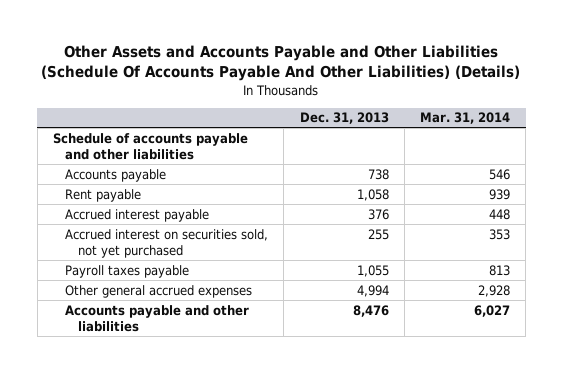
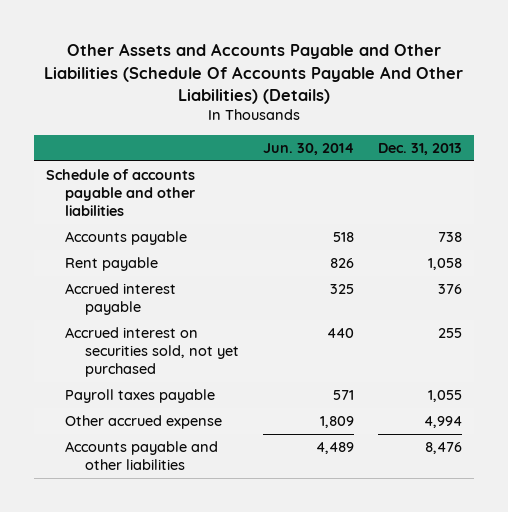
[419,112,510,125] Mar. 31, 2014 -> none
none -> [262,142,354,155] Jun. 30, 2014
[65,284,253,298] Other general accrued expenses -> [65,415,223,430] Other accrued expense

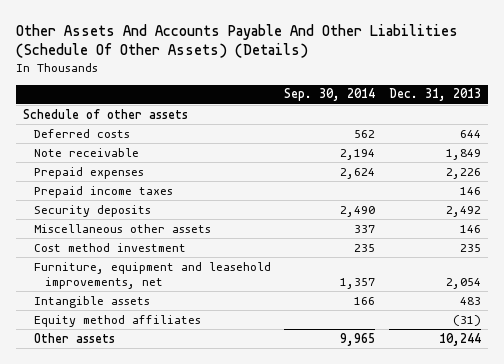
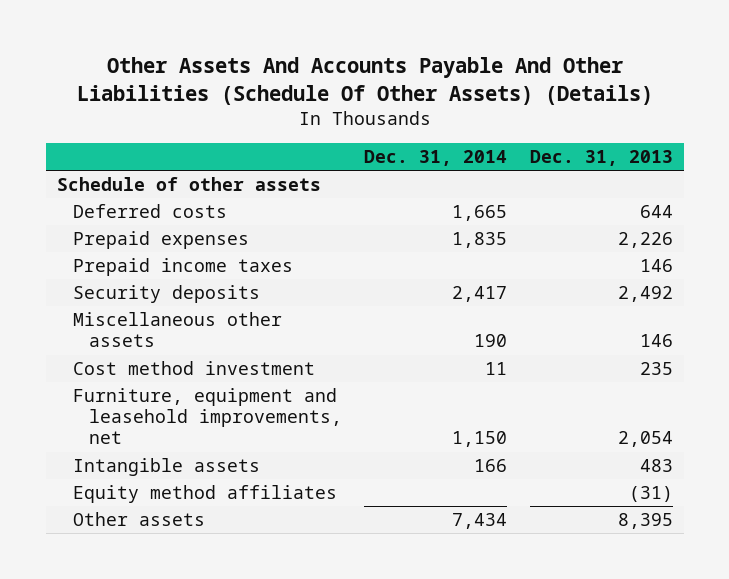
[284,88,376,102] Sep. 30, 2014 -> none
none -> [364,149,508,166] Dec. 31, 2014
[33,147,139,157] Note receivable -> none
[438,332,481,346] 10,244 -> [617,513,673,530] 8,395

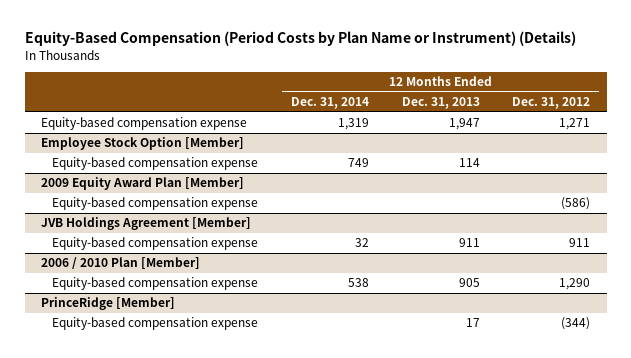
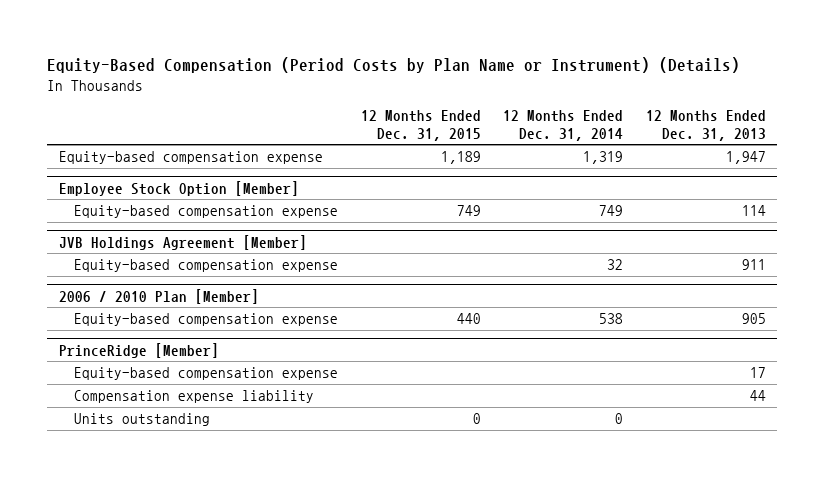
[512,97,591,110] Dec. 31, 2012 -> none
none -> [360,110,481,141] 12 Months Ended Dec. 31, 2015
[41,177,245,191] 2009 Equity Award Plan [Member] -> none
[51,197,258,211] Equity-based compensation expense -> none
none -> [74,389,315,403] Compensation expense liability
none -> [74,412,211,426] Units outstanding

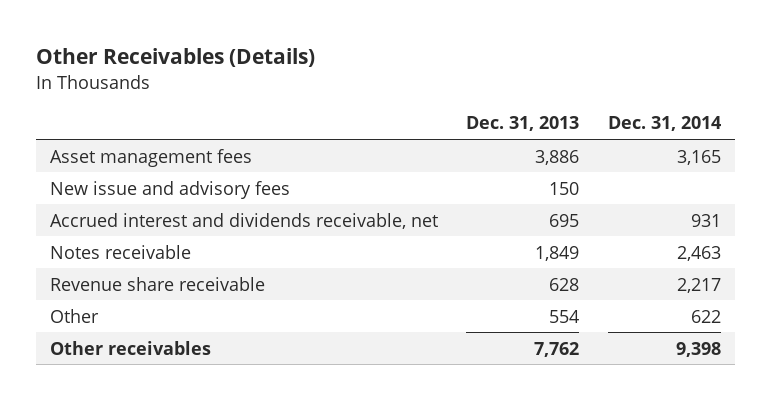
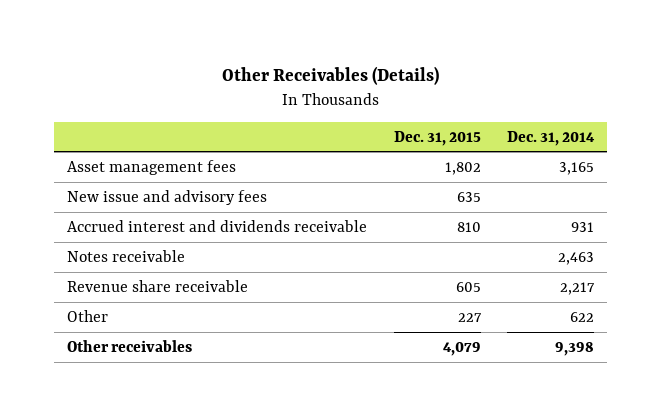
[466,116,580,132] Dec. 31, 2013 -> none
none -> [393,130,481,146] Dec. 31, 2015
[50,212,439,229] Accrued interest and dividends receivable, net -> [67,219,368,232] Accrued interest and dividends receivable

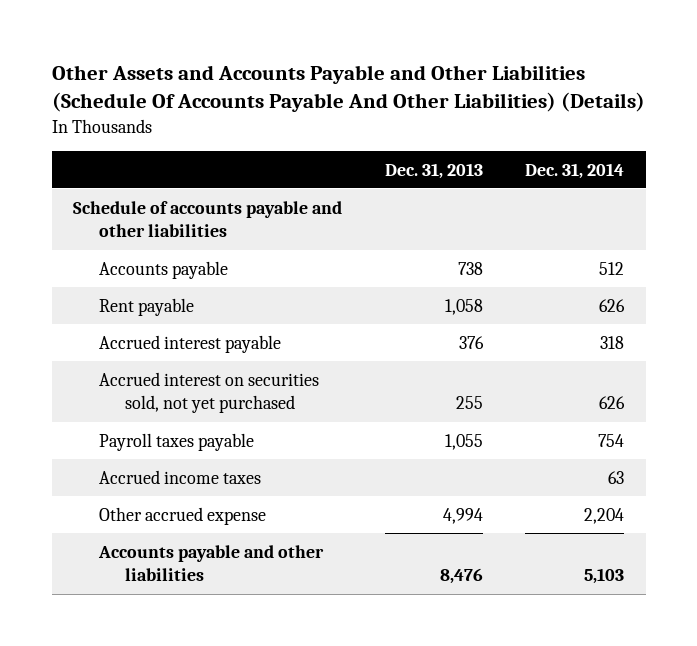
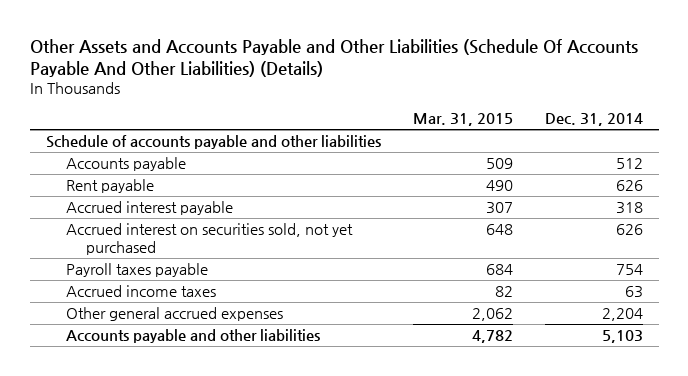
[384,162,483,179] Dec. 31, 2013 -> none
none -> [412,113,513,127] Mar. 31, 2015
[98,506,266,525] Other accrued expense -> [65,306,283,321] Other general accrued expenses

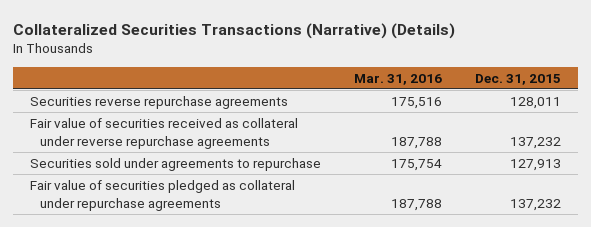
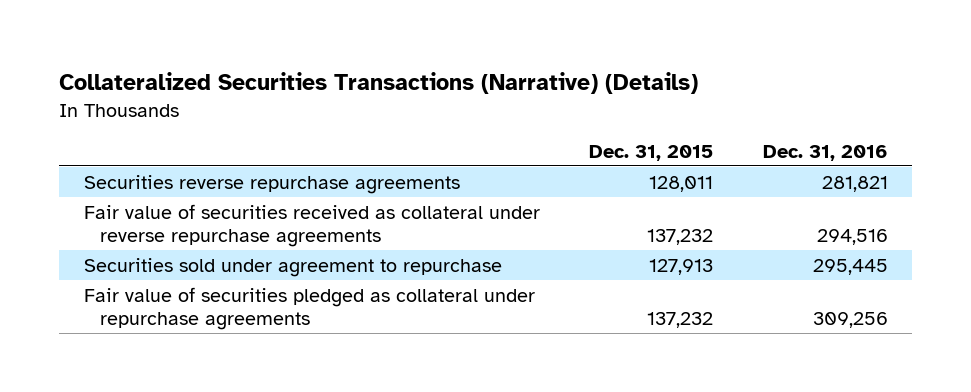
[354,73,443,85] Mar. 31, 2016 -> none
none -> [762,144,888,161] Dec. 31, 2016
[29,157,321,171] Securities sold under agreements to repurchase -> [83,257,502,277] Securities sold under agreement to repurchase

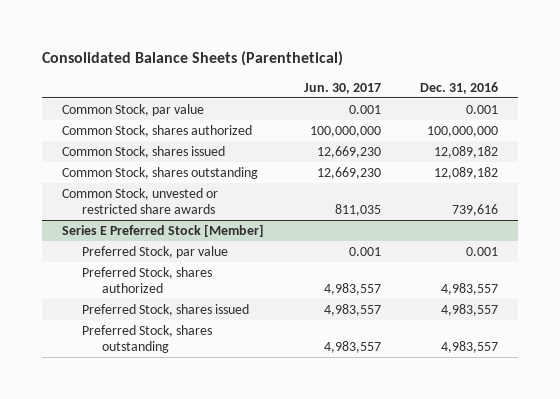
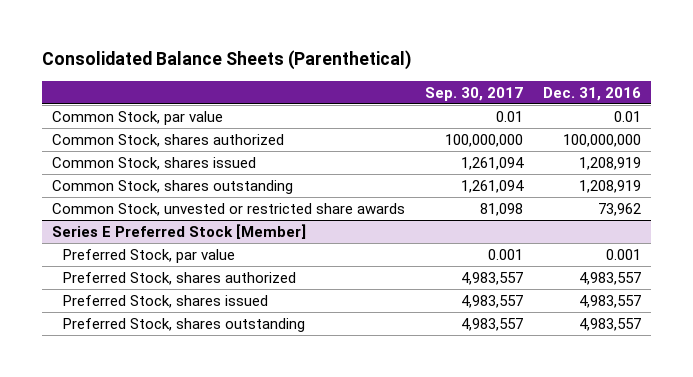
[303,82,381,94] Jun. 30, 2017 -> none
none -> [424,86,523,101] Sep. 30, 2017
[466,104,499,114] 0.001 -> [613,110,641,122] 0.01
[434,145,499,158] 12,089,182 -> [578,156,641,170] 1,208,919
[434,166,499,179] 12,089,182 -> [578,179,641,193] 1,208,919
[452,204,499,217] 739,616 -> [597,202,641,216] 73,962

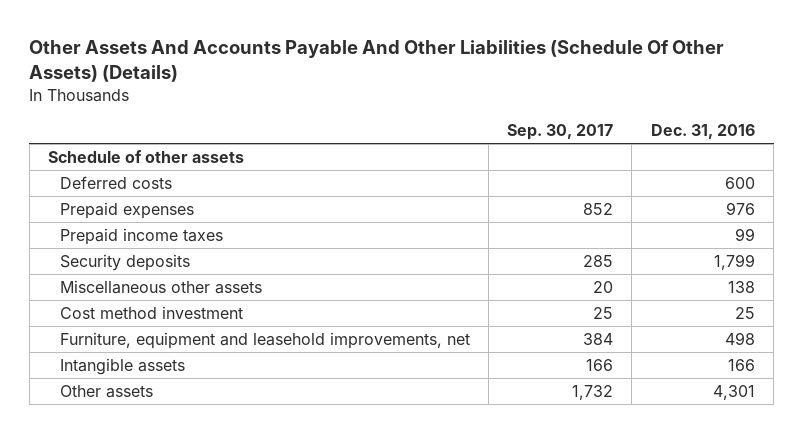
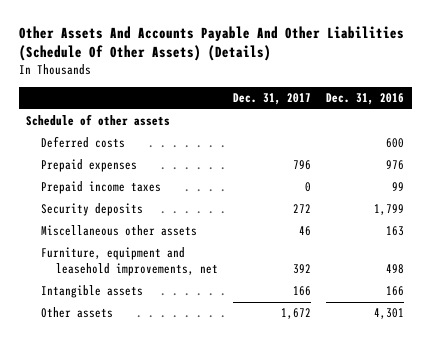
[507,124,614,141] Sep. 30, 2017 -> none
none -> [233,93,312,106] Dec. 31, 2017
[59,305,243,319] Cost method investment -> none
[727,280,755,293] 138 -> [386,226,405,237] 163

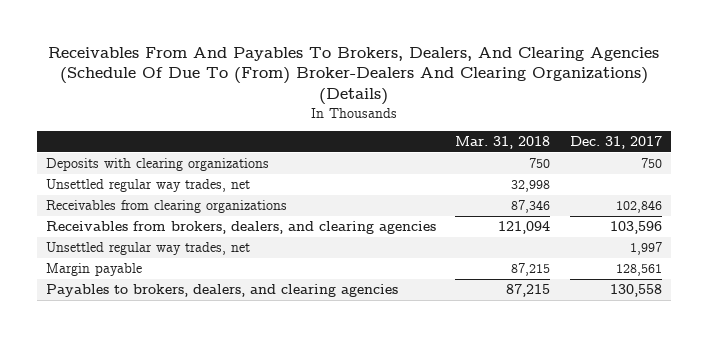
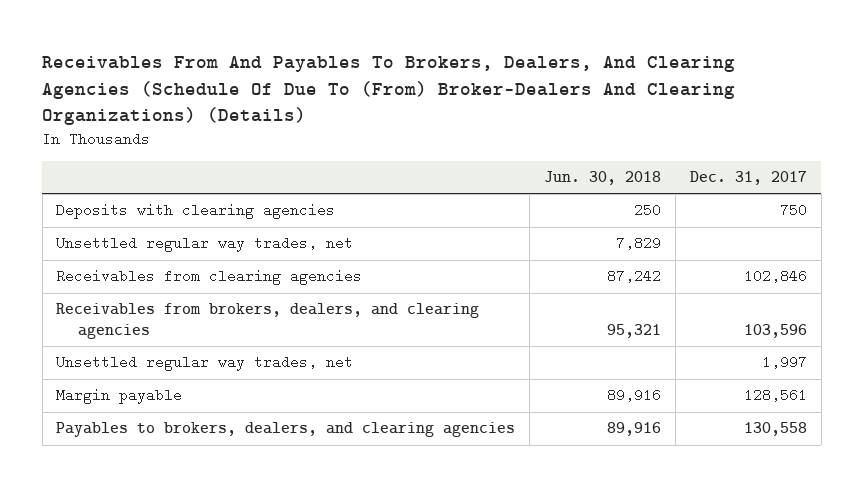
[455,136,551,150] Mar. 31, 2018 -> none
none -> [544,171,662,186] Jun. 30, 2018
[46,158,270,172] Deposits with clearing organizations -> [56,203,336,220] Deposits with clearing agencies
[46,200,288,214] Receivables from clearing organizations -> [56,269,363,286] Receivables from clearing agencies

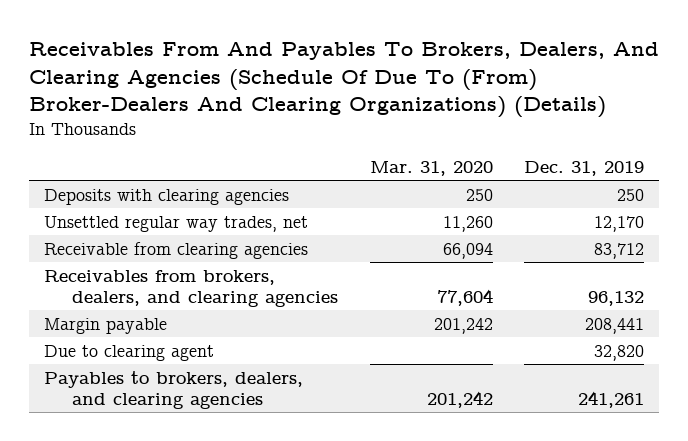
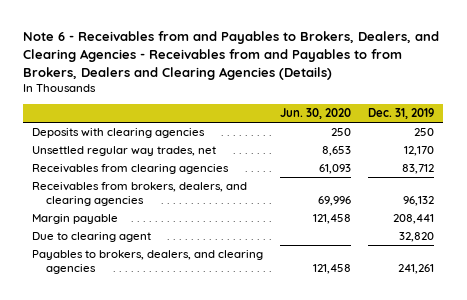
[28,42,659,119] Receivables From And Payables To Brokers, Dealers, And Clearing Agencies (Schedule Of Due To (From) Broker-Dealers And Clearing Organizations) (Details) -> [23,31,440,80] Note 6 - Receivables from and Payables to Brokers, Dealers, and Clearing Agencies - Receivables from and Payables to from Brokers, Dealers and Clearing Agencies (Details)
[369,160,493,176] Mar. 31, 2020 -> none
none -> [280,108,352,120] Jun. 30, 2020
[44,241,309,259] Receivable from clearing agencies -> [32,164,230,175] Receivables from clearing agencies

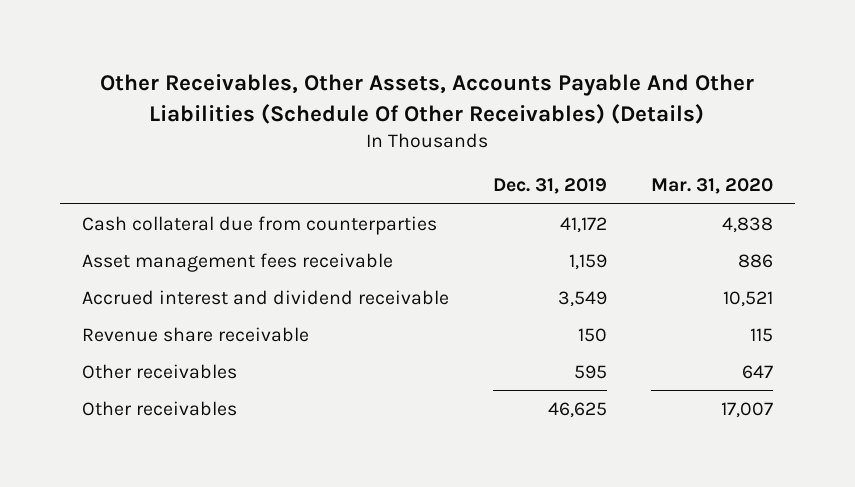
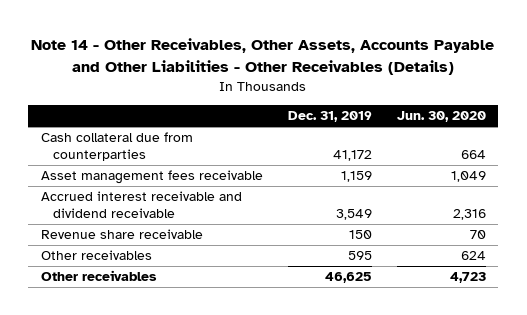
[100,74,755,124] Other Receivables, Other Assets, Accounts Payable And Other Liabilities (Schedule Of Other Receivables) (Details) -> [31,38,495,75] Note 14 - Other Receivables, Other Assets, Accounts Payable and Other Liabilities - Other Receivables (Details)
[651,178,774,195] Mar. 31, 2020 -> none
none -> [396,111,486,123] Jun. 30, 2020
[81,289,449,305] Accrued interest and dividend receivable -> [40,191,242,218] Accrued interest receivable and dividend receivable

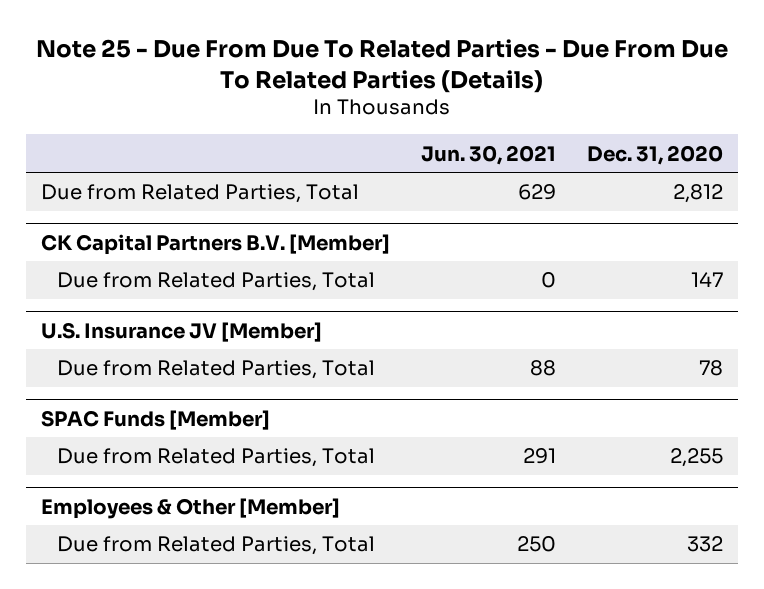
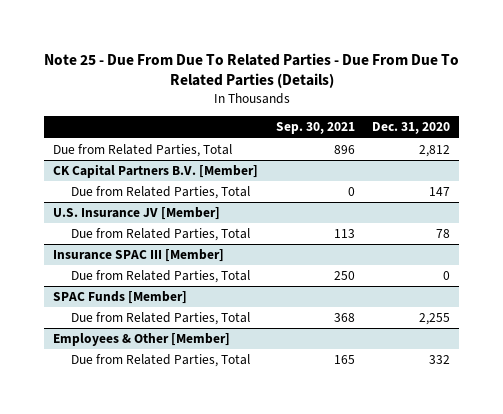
[420,144,556,165] Jun. 30, 2021 -> none
none -> [275,122,355,135] Sep. 30, 2021
none -> [52,249,224,263] Insurance SPAC III [Member]
none -> [71,270,251,284] Due from Related Parties, Total

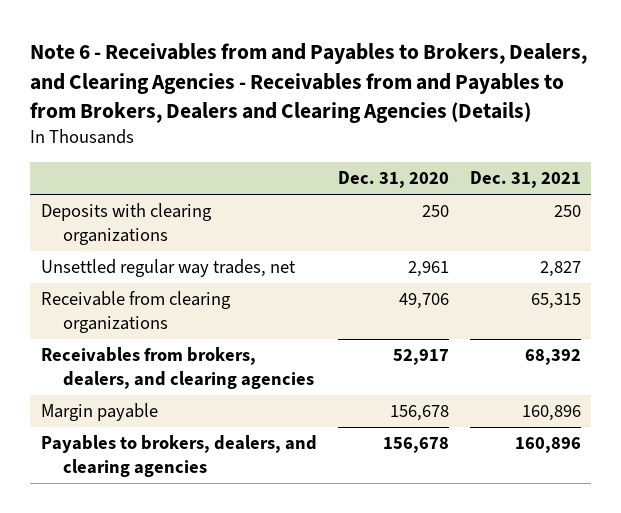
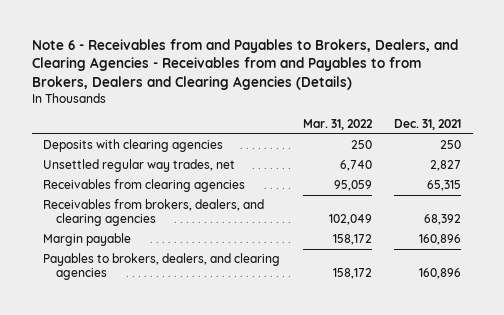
[337,171,449,189] Dec. 31, 2020 -> none
none -> [302,119,373,131] Mar. 31, 2022
[40,203,212,246] Deposits with clearing organizations -> [43,138,224,152] Deposits with clearing agencies
[40,291,231,334] Receivable from clearing organizations -> [43,178,246,192] Receivables from clearing agencies

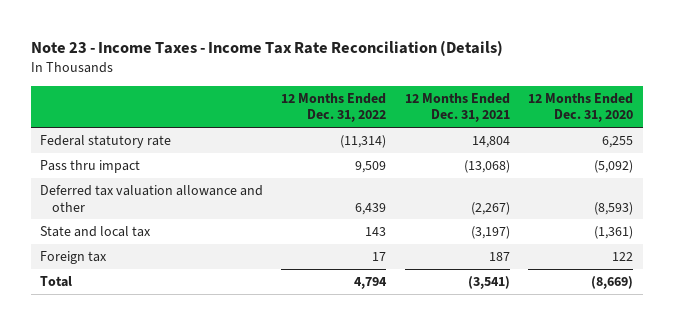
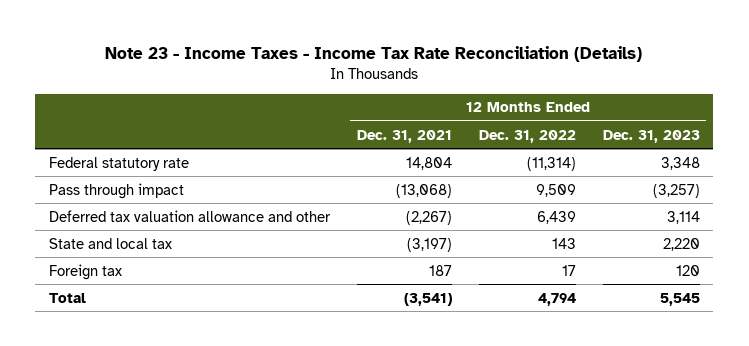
[528,92,634,123] 12 Months Ended Dec. 31, 2020 -> none
none -> [602,129,700,143] Dec. 31, 2023
[39,160,140,174] Pass thru impact -> [48,182,184,199] Pass through impact

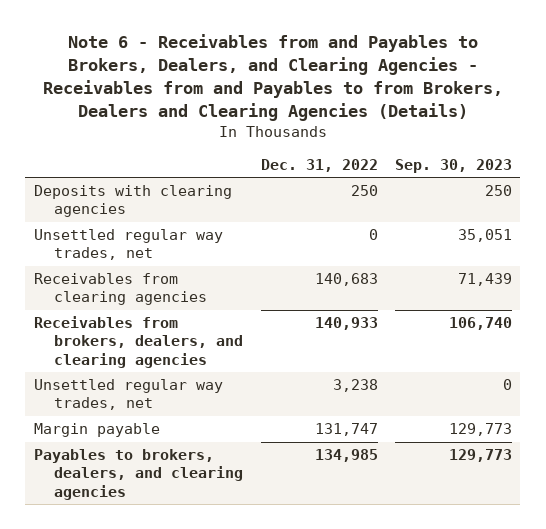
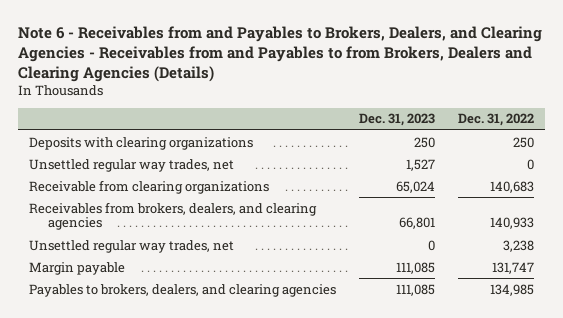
[394,159,512,174] Sep. 30, 2023 -> none
none -> [359,113,436,127] Dec. 31, 2023
[33,185,232,218] Deposits with clearing agencies -> [29,136,254,150] Deposits with clearing organizations
[33,273,208,306] Receivables from clearing agencies -> [29,179,270,194] Receivable from clearing organizations

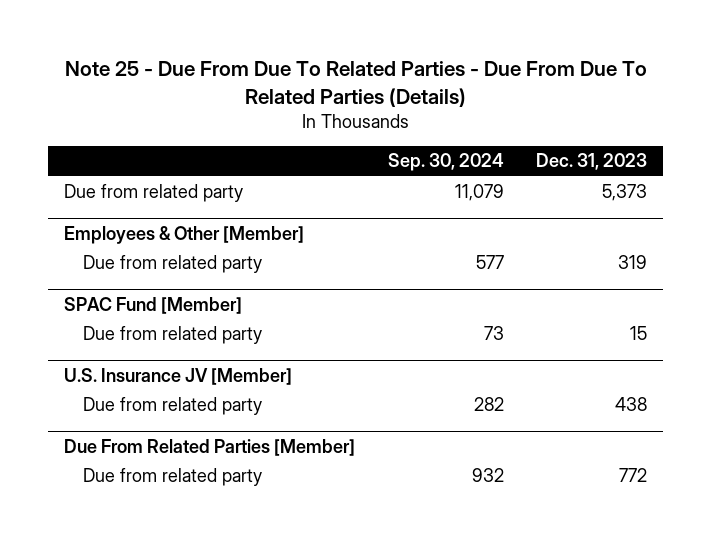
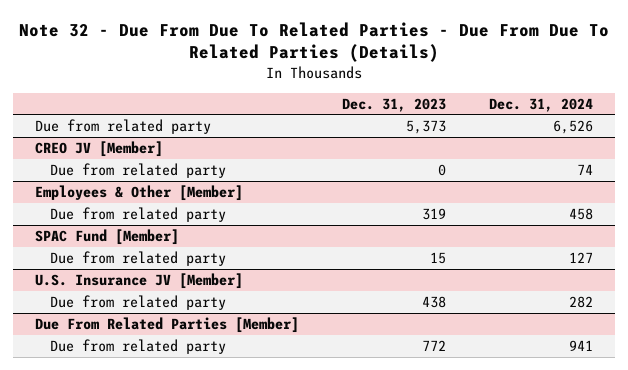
[64,60,647,107] Note 25 - Due From Due To Related Parties - Due From Due To Related Parties (Details) -> [19,21,610,63] Note 32 - Due From Due To Related Parties - Due From Due To Related Parties (Details)
[387,153,504,172] Sep. 30, 2024 -> none
none -> [489,97,594,112] Dec. 31, 2024
none -> [34,140,163,157] CREO JV [Member]
none -> [50,162,227,178] Due from related party

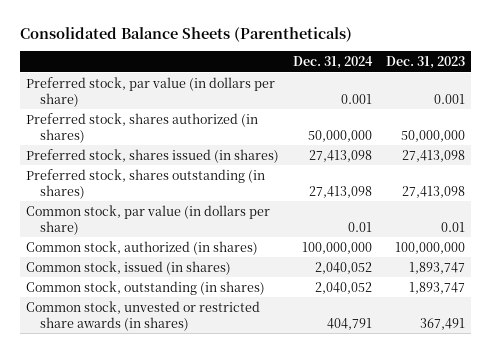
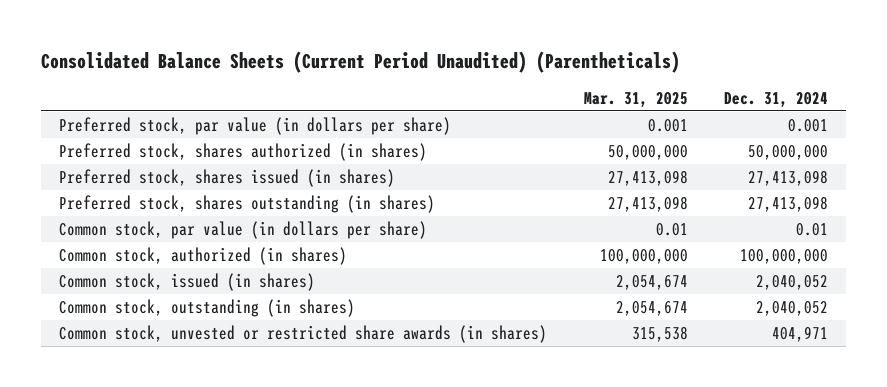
[19,26,352,42] Consolidated Balance Sheets (Parentheticals) -> [41,50,681,73] Consolidated Balance Sheets (Current Period Unaudited) (Parentheticals)
[385,56,465,70] Dec. 31, 2023 -> none
none -> [583,91,688,108] Mar. 31, 2025
[327,317,373,330] 404,791 -> [772,325,829,342] 404,971

